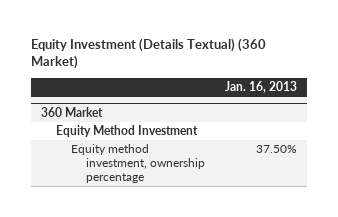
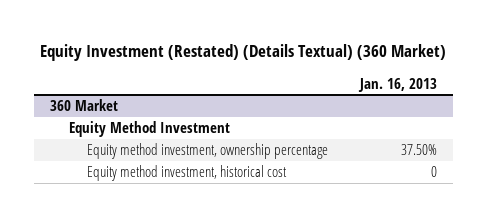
[30,37,266,70] Equity Investment (Details Textual) (360 Market) -> [40,44,447,62] Equity Investment (Restated) (Details Textual) (360 Market)
none -> [87,165,288,182] Equity method investment, historical cost

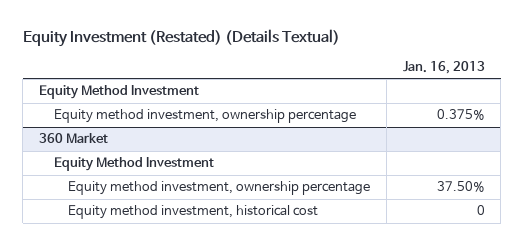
[40,44,447,62] Equity Investment (Restated) (Details Textual) (360 Market) -> [22,29,340,48] Equity Investment (Restated) (Details Textual)
none -> [38,85,199,100] Equity Method Investment
none -> [53,109,356,124] Equity method investment, ownership percentage

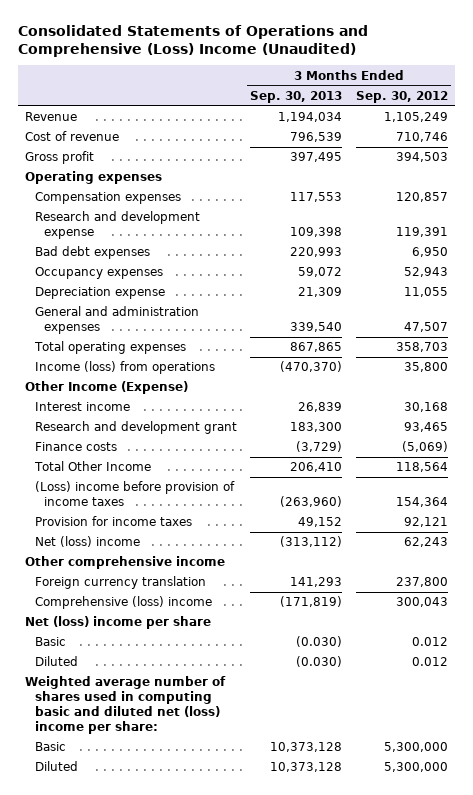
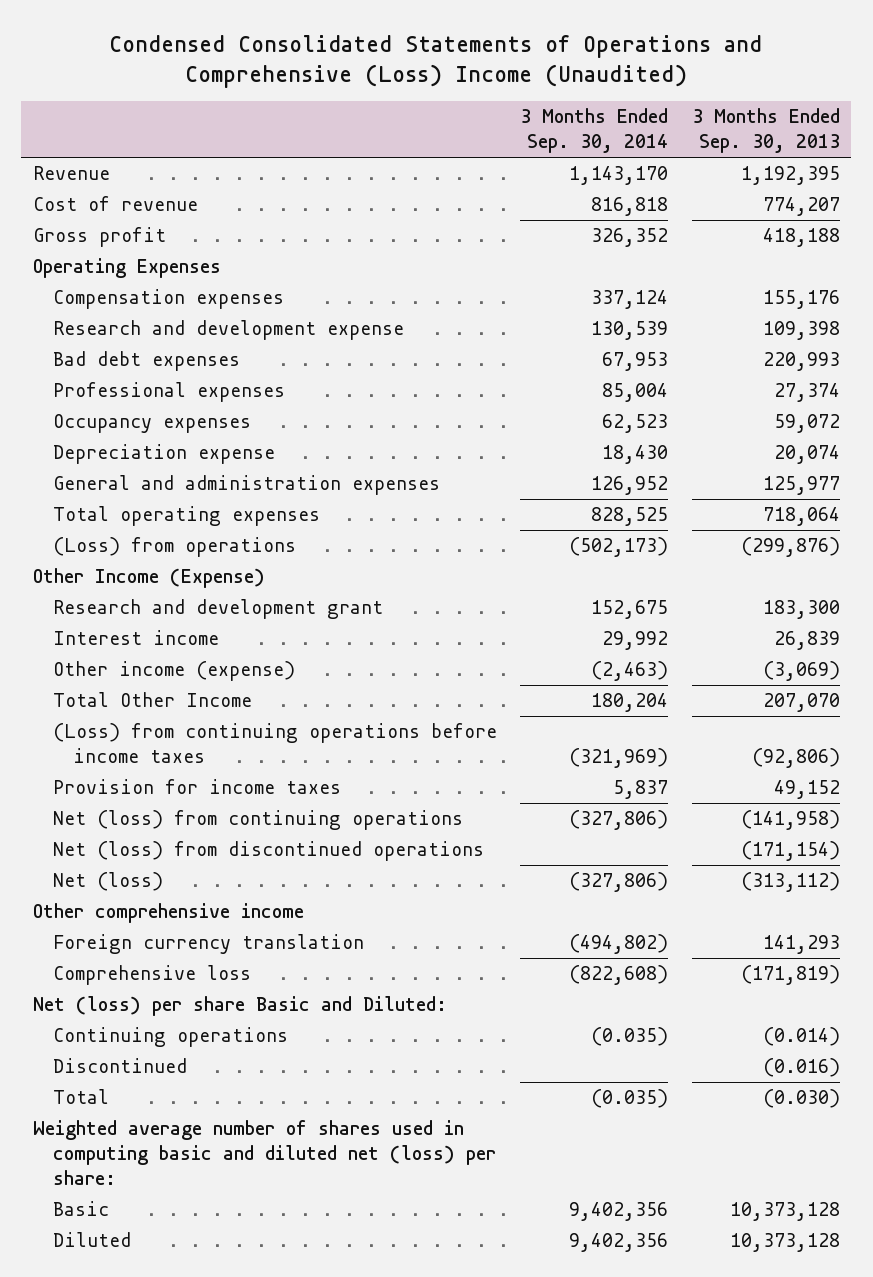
[17,24,368,57] Consolidated Statements of Operations and Comprehensive (Loss) Income (Unaudited) -> [109,34,763,88] Condensed Consolidated Statements of Operations and Comprehensive (Loss) Income (Unaudited)
[355,91,448,104] Sep. 30, 2012 -> none
none -> [520,108,669,154] 3 Months Ended Sep. 30, 2014
[278,112,343,123] 1,194,034 -> [740,166,840,186] 1,192,395
[290,132,343,143] 796,539 -> [762,197,840,217] 774,207
[290,152,343,163] 397,495 -> [762,228,840,248] 418,188
[24,171,162,185] Operating expenses -> [33,258,222,279] Operating Expenses
[290,192,343,203] 117,553 -> [762,290,840,310] 155,176
none -> [52,382,285,403] Professional expenses
[298,287,343,298] 21,309 -> [773,445,840,465] 20,074
[290,322,343,333] 339,540 -> [762,476,840,496] 125,977
[290,342,343,353] 867,865 -> [762,507,840,527] 718,064
[34,361,215,375] Income (loss) from operations -> [52,537,296,558] (Loss) from operations
[280,361,343,373] (470,370) -> [740,537,840,558] (299,876)
[34,442,117,452] Finance costs -> none
[34,402,130,412] Interest income -> [52,630,219,646] Interest income
none -> [52,661,295,682] Other income (expense)
[290,462,343,473] 206,410 -> [762,693,840,713] 207,070
[34,481,235,507] (Loss) income before provision of income taxes -> [52,723,497,764] (Loss) from continuing operations before income taxes
[280,496,343,508] (263,960) -> [751,748,840,769] (92,806)
none -> [52,810,463,831] Net (loss) from continuing operations
none -> [52,841,484,862] Net (loss) from discontinued operations
[34,536,140,548] Net (loss) income -> [52,872,163,892] Net (loss)
[34,637,66,647] Basic -> none
[34,656,78,667] Diluted -> none
[34,596,212,610] Comprehensive (loss) income -> [52,965,251,986] Comprehensive loss
[24,616,211,630] Net (loss) income per share -> [33,996,448,1017] Net (loss) per share Basic and Diluted:
none -> [52,1027,288,1048] Continuing operations
none -> [52,1058,187,1074] Discontinued
none -> [52,1089,109,1105] Total
[24,676,226,735] Weighted average number of shares used in computing basic and diluted net (loss) income per share: -> [33,1120,496,1186] Weighted average number of shares used in computing basic and diluted net (loss) per share:

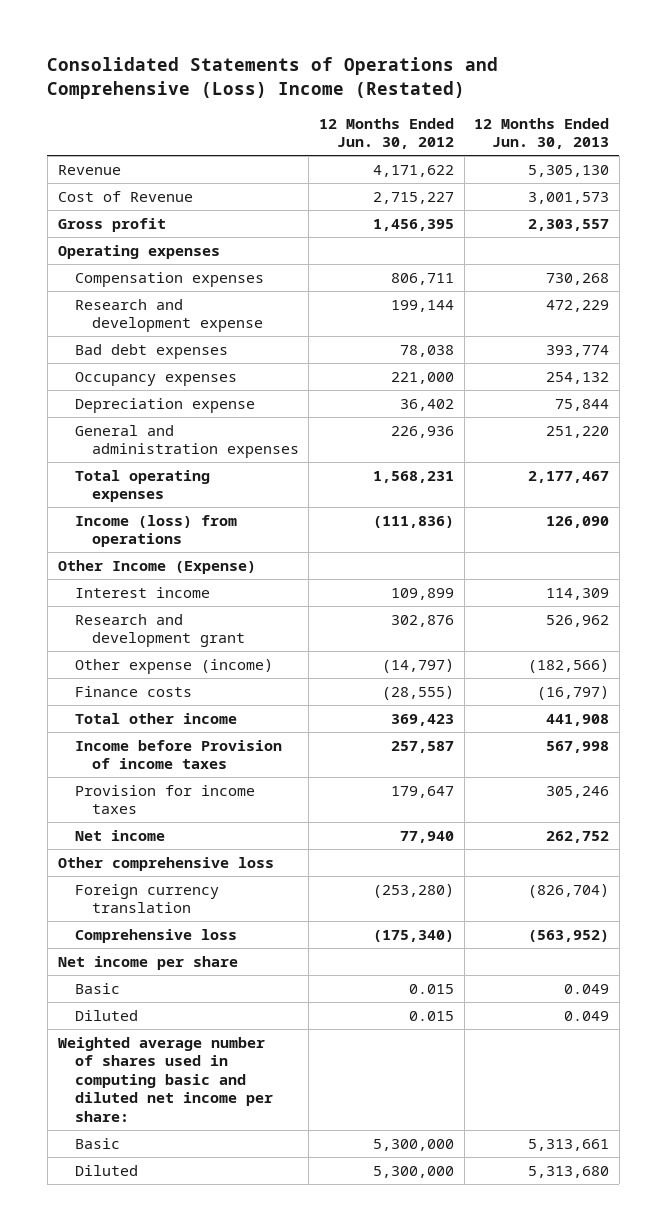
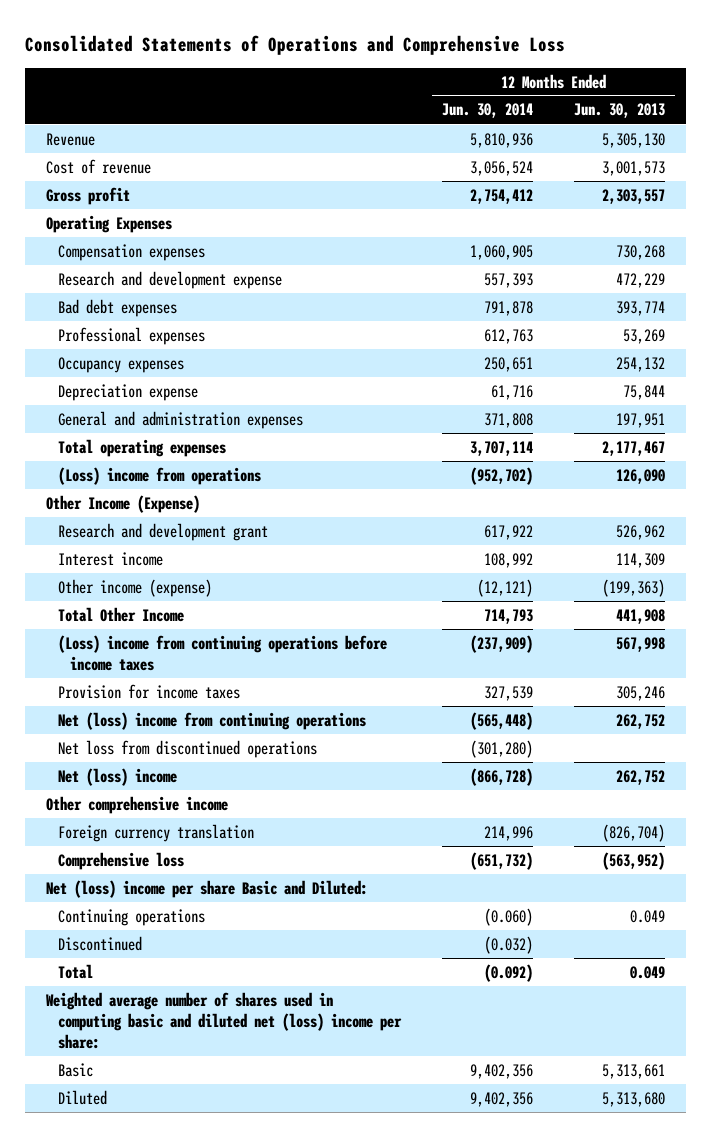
[47,57,499,99] Consolidated Statements of Operations and Comprehensive (Loss) Income (Restated) -> [25,35,566,56] Consolidated Statements of Operations and Comprehensive Loss
[318,117,454,150] 12 Months Ended Jun. 30, 2012 -> none
none -> [442,103,534,119] Jun. 30, 2014
[57,190,193,202] Cost of Revenue -> [45,158,151,174] Cost of revenue
[57,244,220,259] Operating expenses -> [45,214,172,233] Operating Expenses
none -> [58,326,206,345] Professional expenses
[546,425,610,438] 251,220 -> [616,412,666,428] 197,951
[74,514,237,548] Income (loss) from operations -> [58,466,262,485] (Loss) income from operations
[74,685,192,697] Finance costs -> none
[74,586,210,598] Interest income -> [58,551,164,566] Interest income
[74,658,273,674] Other expense (income) -> [58,578,213,597] Other income (expense)
[528,658,610,673] (182,566) -> [602,578,666,597] (199,363)
[74,712,237,724] Total other income -> [58,606,185,622] Total Other Income
[74,739,282,770] Income before Provision of income taxes -> [58,634,388,671] (Loss) income from continuing operations before income taxes
none -> [58,711,367,730] Net (loss) income from continuing operations
none -> [58,739,318,758] Net loss from discontinued operations
[74,829,165,841] Net income -> [58,767,178,786] Net (loss) income
[57,856,274,871] Other comprehensive loss -> [45,795,228,814] Other comprehensive income
[74,982,120,994] Basic -> none
[74,1009,138,1021] Diluted -> none
[57,955,238,970] Net income per share -> [45,879,368,898] Net (loss) income per share Basic and Diluted:
none -> [58,908,206,926] Continuing operations
none -> [58,935,143,951] Discontinued
none -> [58,963,94,979] Total
[57,1036,273,1122] Weighted average number of shares used in computing basic and diluted net income per share: -> [45,991,403,1050] Weighted average number of shares used in computing basic and diluted net (loss) income per share:

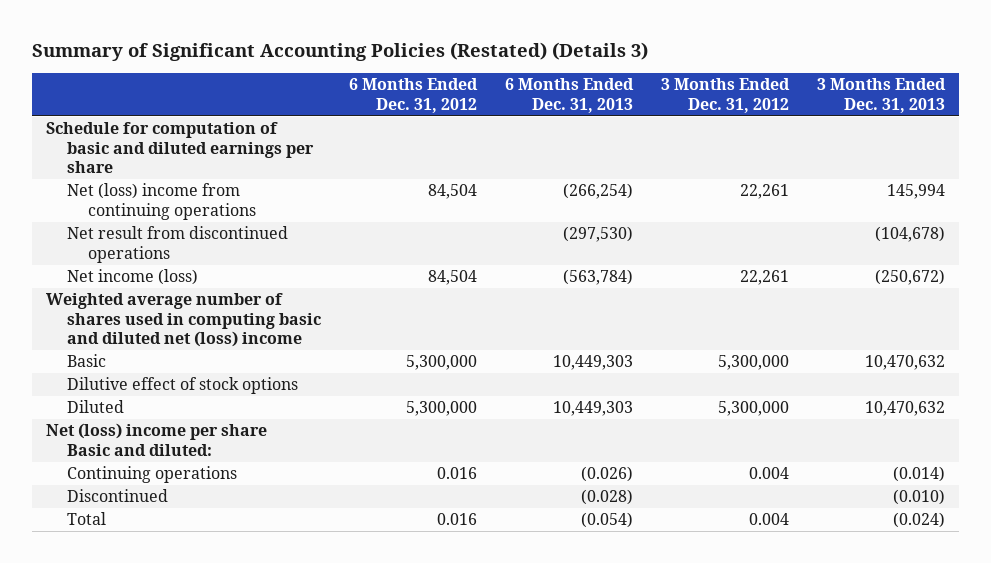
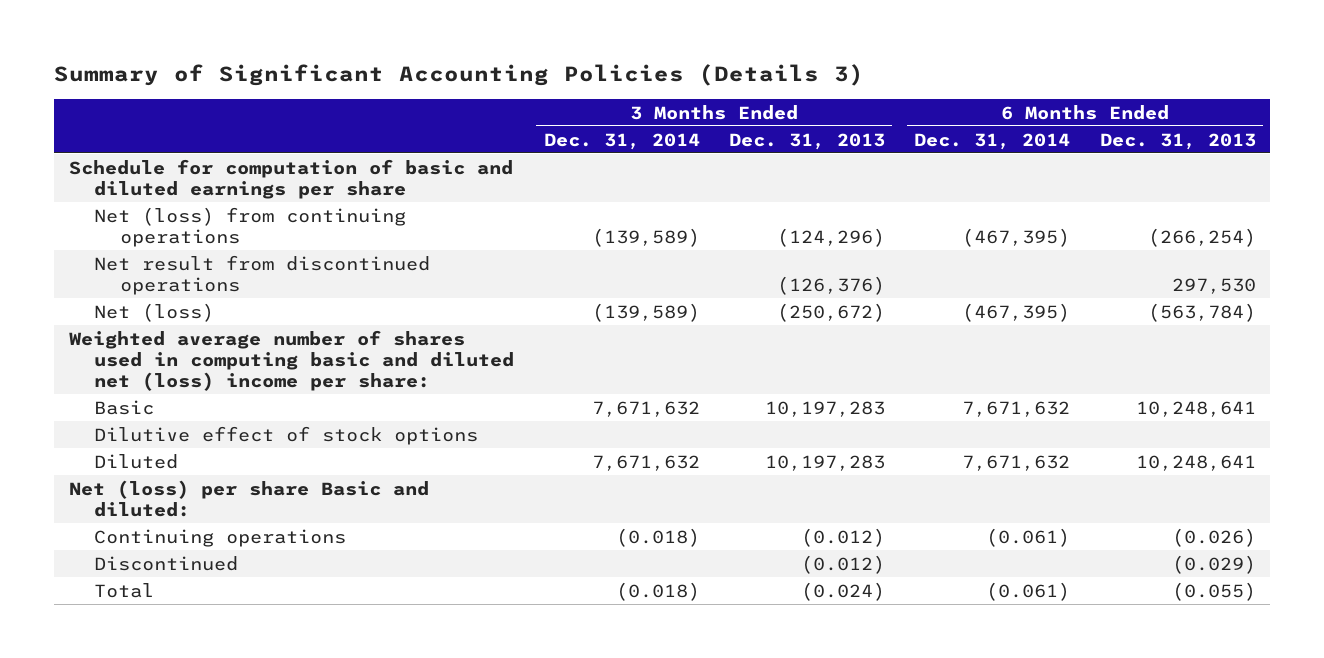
[32,41,649,61] Summary of Significant Accounting Policies (Restated) (Details 3) -> [53,64,864,87] Summary of Significant Accounting Policies (Details 3)
[349,78,479,113] 6 Months Ended Dec. 31, 2012 -> none
[660,78,790,113] 3 Months Ended Dec. 31, 2012 -> none
none -> [543,132,700,150] Dec. 31, 2014
none -> [914,132,1071,150] Dec. 31, 2014
[67,183,257,220] Net (loss) income from continuing operations -> [94,206,407,247] Net (loss) from continuing operations
[886,184,945,200] 145,994 -> [776,227,885,247] (124,296)
[562,226,633,243] (297,530) -> [1171,277,1256,294] 297,530
[874,226,945,243] (104,678) -> [776,275,885,295] (126,376)
[67,269,199,286] Net income (loss) -> [94,302,215,322] Net (loss)
[45,293,322,348] Weighted average number of shares used in computing basic and diluted net (loss) income -> [68,329,515,391] Weighted average number of shares used in computing basic and diluted net (loss) income per share:
[552,355,633,371] 10,449,303 -> [1135,400,1256,417] 10,248,641
[864,355,945,371] 10,470,632 -> [764,400,885,417] 10,197,283
[552,401,633,417] 10,449,303 -> [1135,454,1256,471] 10,248,641
[864,401,945,417] 10,470,632 -> [764,454,885,471] 10,197,283
[45,423,267,456] Net (loss) income per share Basic and diluted: -> [68,479,429,517] Net (loss) per share Basic and diluted:
[892,466,945,483] (0.014) -> [800,527,885,547] (0.012)
[580,489,633,506] (0.028) -> [1171,554,1256,574] (0.029)
[892,489,945,506] (0.010) -> [800,554,885,574] (0.012)
[580,512,633,529] (0.054) -> [1171,581,1256,601] (0.055)

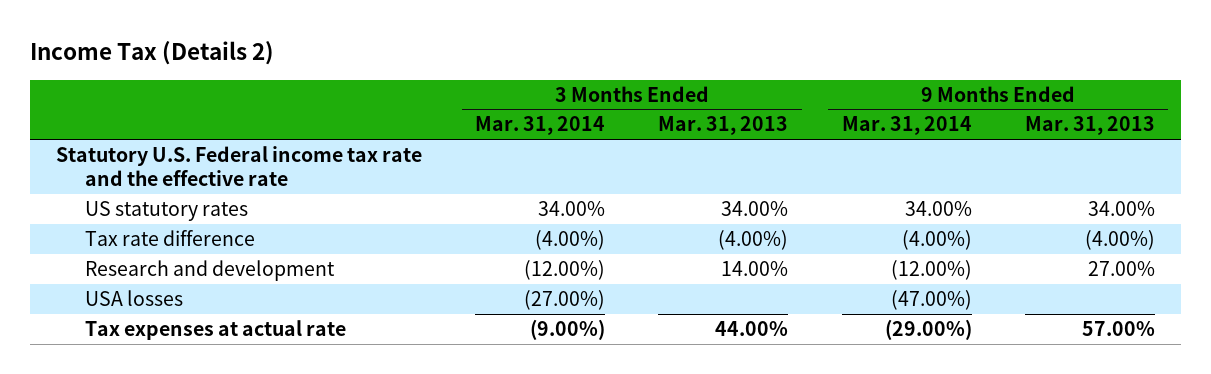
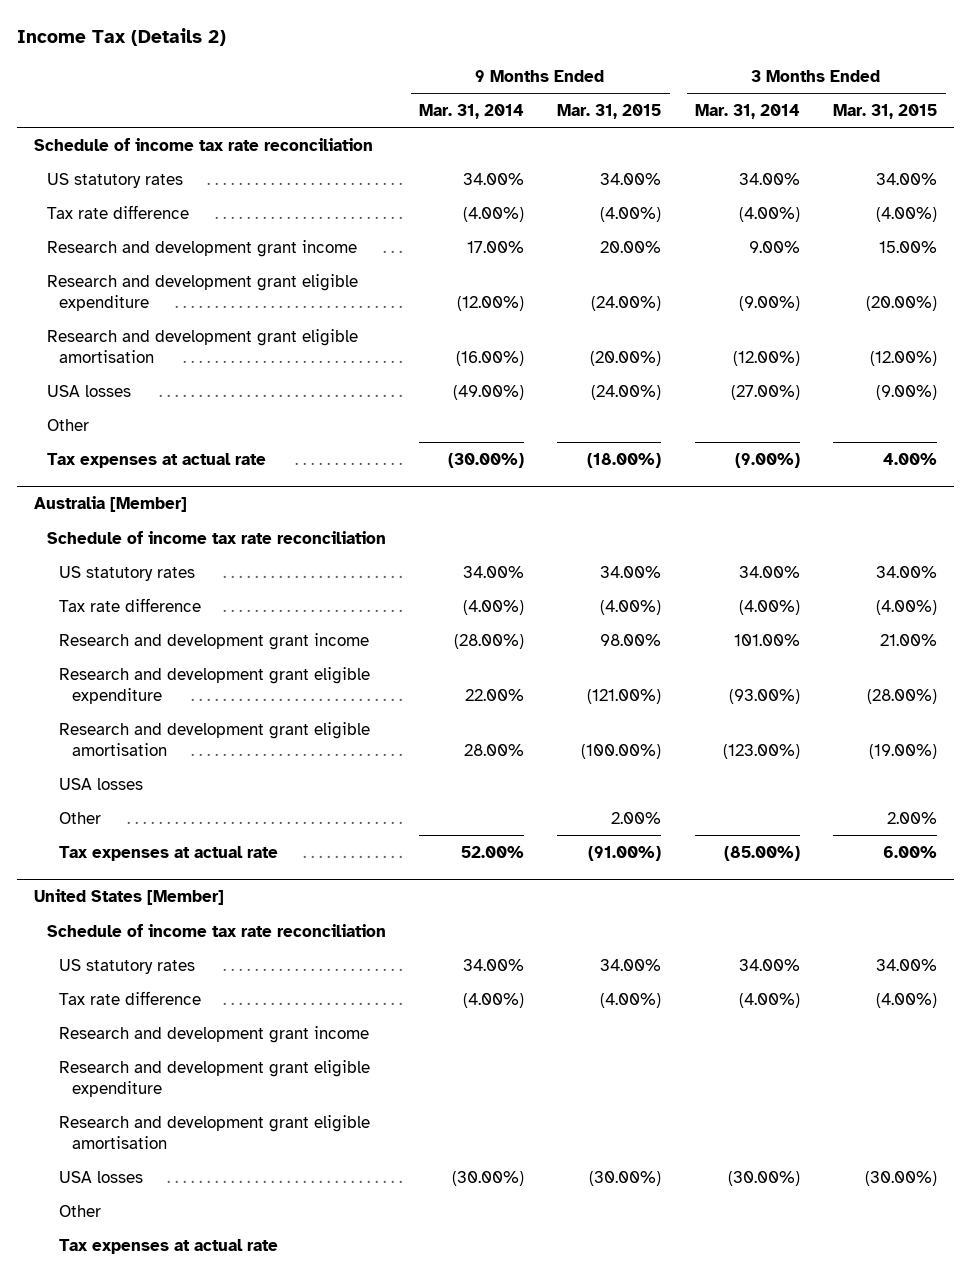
[658,116,789,136] Mar. 31, 2013 -> none
[1024,116,1155,136] Mar. 31, 2013 -> none
none -> [557,103,662,119] Mar. 31, 2015
none -> [833,103,938,119] Mar. 31, 2015
[56,146,423,187] Statutory U.S. Federal income tax rate and the effective rate -> [33,137,373,151] Schedule of income tax rate reconciliation
[84,260,335,282] Research and development -> [46,239,357,257] Research and development grant income
[524,260,606,281] (12.00%) -> [748,240,800,253] 9.00%
[890,260,972,281] (12.00%) -> [467,240,525,253] 17.00%
none -> [46,273,358,311] Research and development grant eligible expenditure
none -> [46,328,358,363] Research and development grant eligible amortisation
[890,290,972,311] (47.00%) -> [453,384,525,400] (49.00%)
none -> [46,418,89,431] Other
[884,319,972,341] (29.00%) -> [448,452,525,468] (30.00%)
none -> [33,496,187,513] Australia [Member]
none -> [46,530,386,544] Schedule of income tax rate reconciliation
none -> [59,565,196,581] US statutory rates
none -> [59,597,202,612] Tax rate difference
none -> [59,632,370,650] Research and development grant income
none -> [59,666,371,704] Research and development grant eligible expenditure
none -> [59,721,371,756] Research and development grant eligible amortisation
none -> [59,777,144,790] USA losses
none -> [59,811,102,824] Other
none -> [59,845,279,861] Tax expenses at actual rate
none -> [33,889,224,906] United States [Member]
none -> [46,923,386,937] Schedule of income tax rate reconciliation
none -> [59,958,196,974] US statutory rates
none -> [59,990,202,1005] Tax rate difference
none -> [59,1025,370,1043] Research and development grant income
none -> [59,1059,371,1097] Research and development grant eligible expenditure
none -> [59,1114,371,1149] Research and development grant eligible amortisation
none -> [59,1170,144,1183] USA losses
none -> [59,1204,102,1217] Other
none -> [59,1238,279,1254] Tax expenses at actual rate

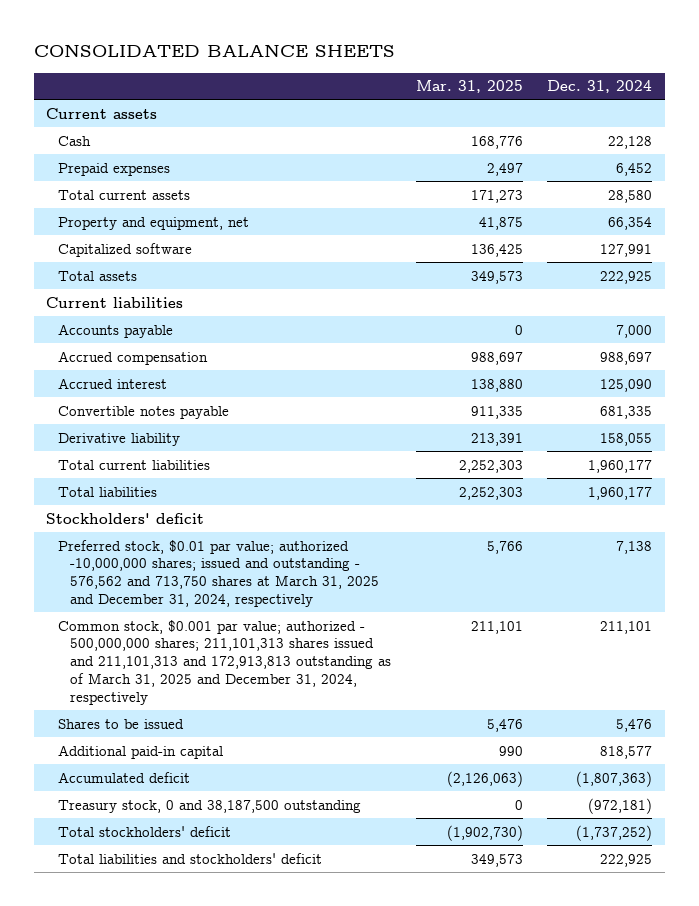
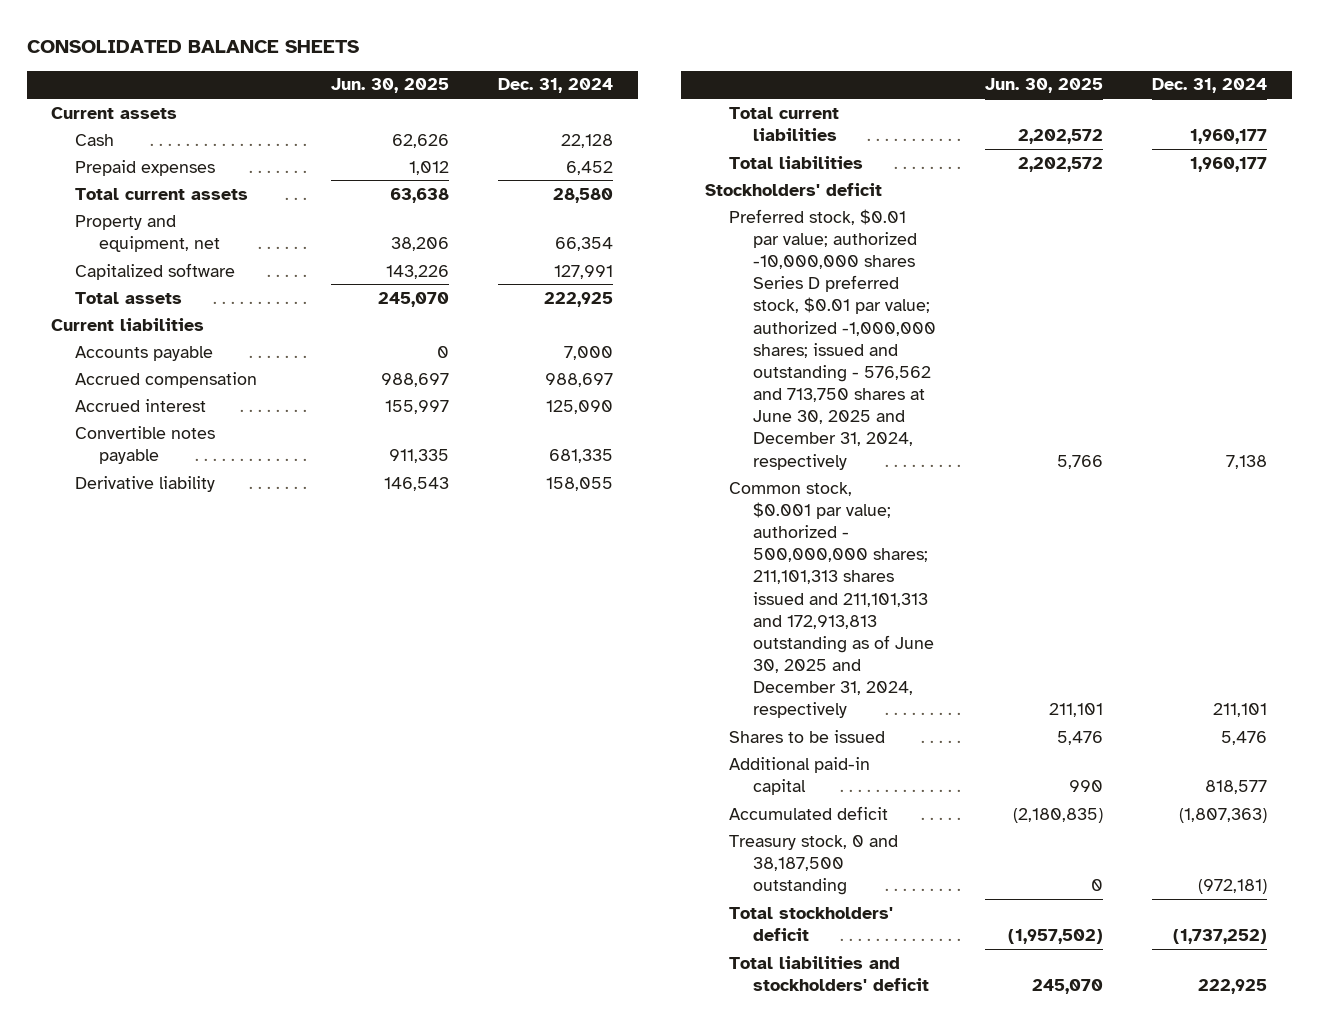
[415,80,523,94] Mar. 31, 2025 -> none
none -> [331,78,450,94] Jun. 30, 2025
[57,539,379,608] Preferred stock, $0.01 par value; authorized -10,000,000 shares; issued and outstanding - 576,562 and 713,750 shares at March 31, 2025 and December 31, 2024, respectively -> [729,208,937,470] Preferred stock, $0.01 par value; authorized -10,000,000 shares Series D preferred stock, $0.01 par value; authorized -1,000,000 shares; issued and outstanding - 576,562 and 713,750 shares at June 30, 2025 and December 31, 2024, respectively
[57,619,391,705] Common stock, $0.001 par value; authorized - 500,000,000 shares; 211,101,313 shares issued and 211,101,313 and 172,913,813 outstanding as of March 31, 2025 and December 31, 2024, respectively -> [729,481,935,719] Common stock, $0.001 par value; authorized - 500,000,000 shares; 211,101,313 shares issued and 211,101,313 and 172,913,813 outstanding as of June 30, 2025 and December 31, 2024, respectively

